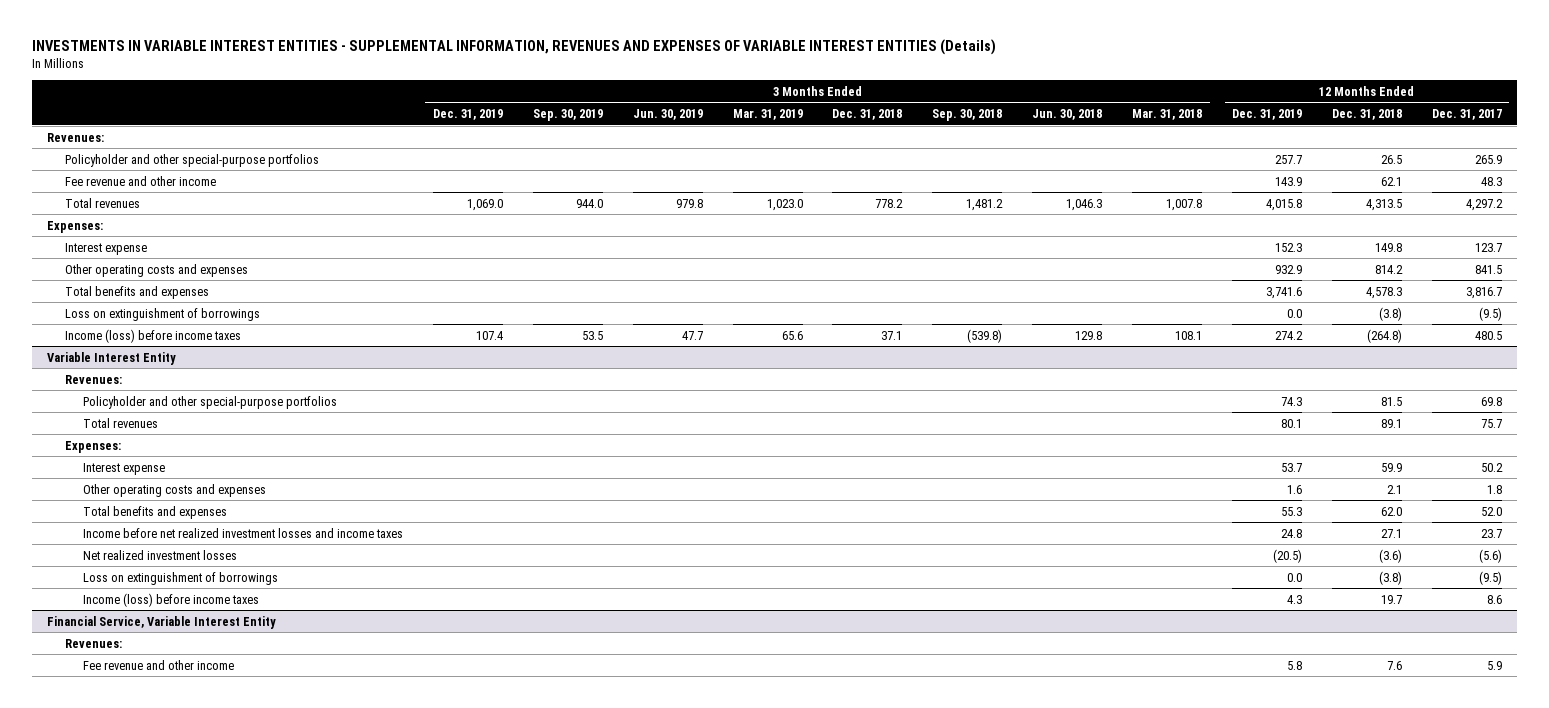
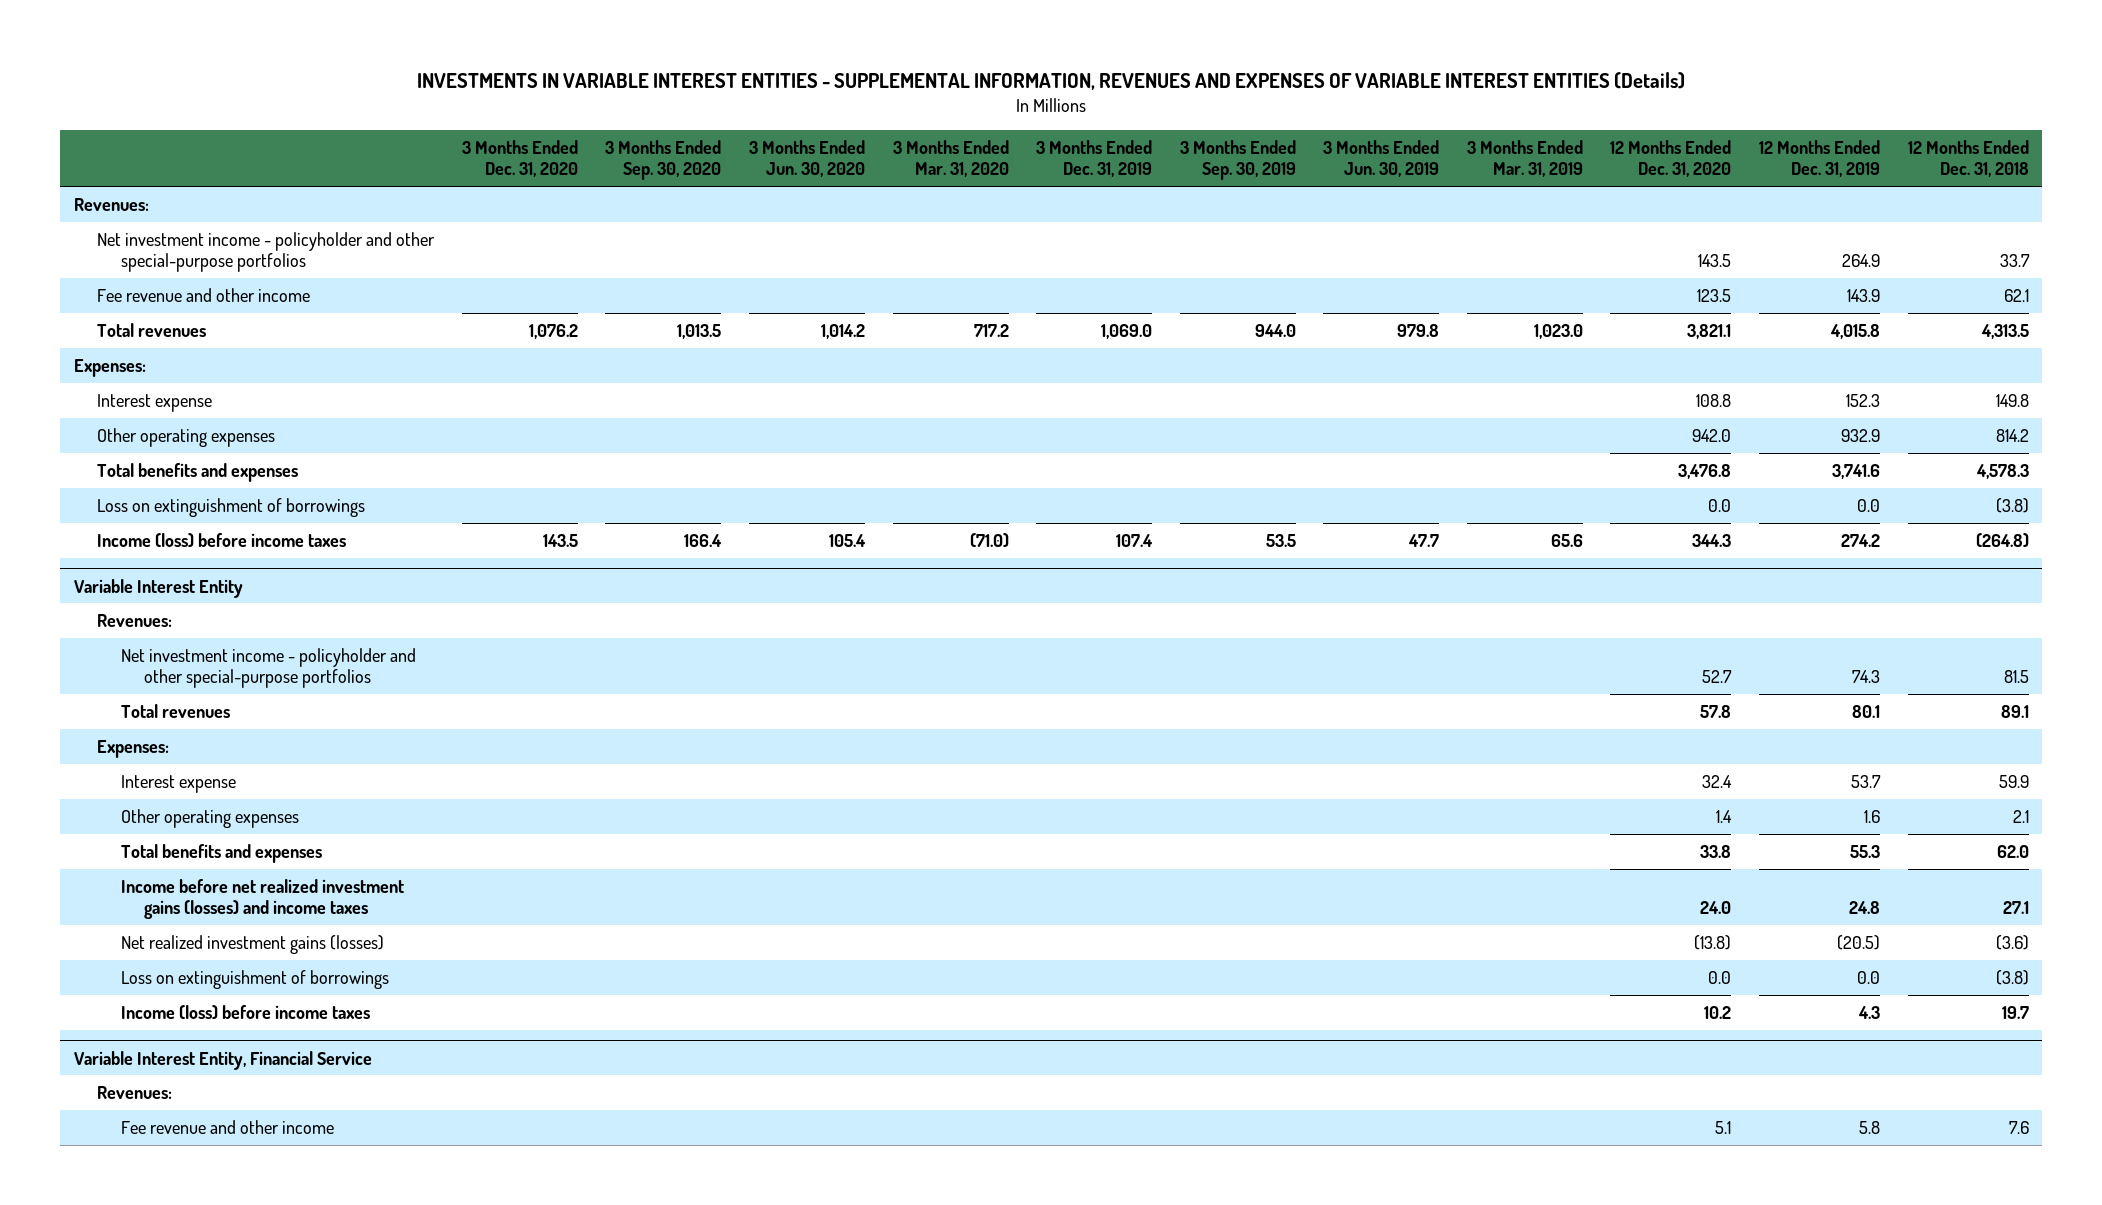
[832,109,903,121] Dec. 31, 2018 -> none
[932,109,1003,122] Sep. 30, 2018 -> none
[1032,109,1103,121] Jun. 30, 2018 -> none
[1132,109,1203,121] Mar. 31, 2018 -> none
[1431,109,1502,121] Dec. 31, 2017 -> none
none -> [461,139,578,178] 3 Months Ended Dec. 31, 2020
none -> [605,139,722,181] 3 Months Ended Sep. 30, 2020
none -> [748,139,865,178] 3 Months Ended Jun. 30, 2020
none -> [892,139,1009,178] 3 Months Ended Mar. 31, 2020
none -> [1610,139,1732,178] 12 Months Ended Dec. 31, 2020
[64,153,319,167] Policyholder and other special-purpose portfolios -> [97,231,436,273] Net investment income - policyholder and other special-purpose portfolios
[1275,154,1303,164] 257.7 -> [1841,254,1880,268] 264.9
[1381,154,1403,164] 26.5 -> [1999,254,2030,268] 33.7
[64,263,248,277] Other operating costs and expenses -> [97,427,276,447] Other operating expenses
[82,395,337,409] Policyholder and other special-purpose portfolios -> [120,647,416,689] Net investment income - policyholder and other special-purpose portfolios
[82,483,266,497] Other operating costs and expenses -> [120,808,299,828] Other operating expenses
[82,527,403,538] Income before net realized investment losses and income taxes -> [120,878,404,920] Income before net realized investment gains (losses) and income taxes
[82,549,237,560] Net realized investment losses -> [120,934,384,954] Net realized investment gains (losses)
[46,615,276,629] Financial Service, Variable Interest Entity -> [73,1050,372,1070] Variable Interest Entity, Financial Service

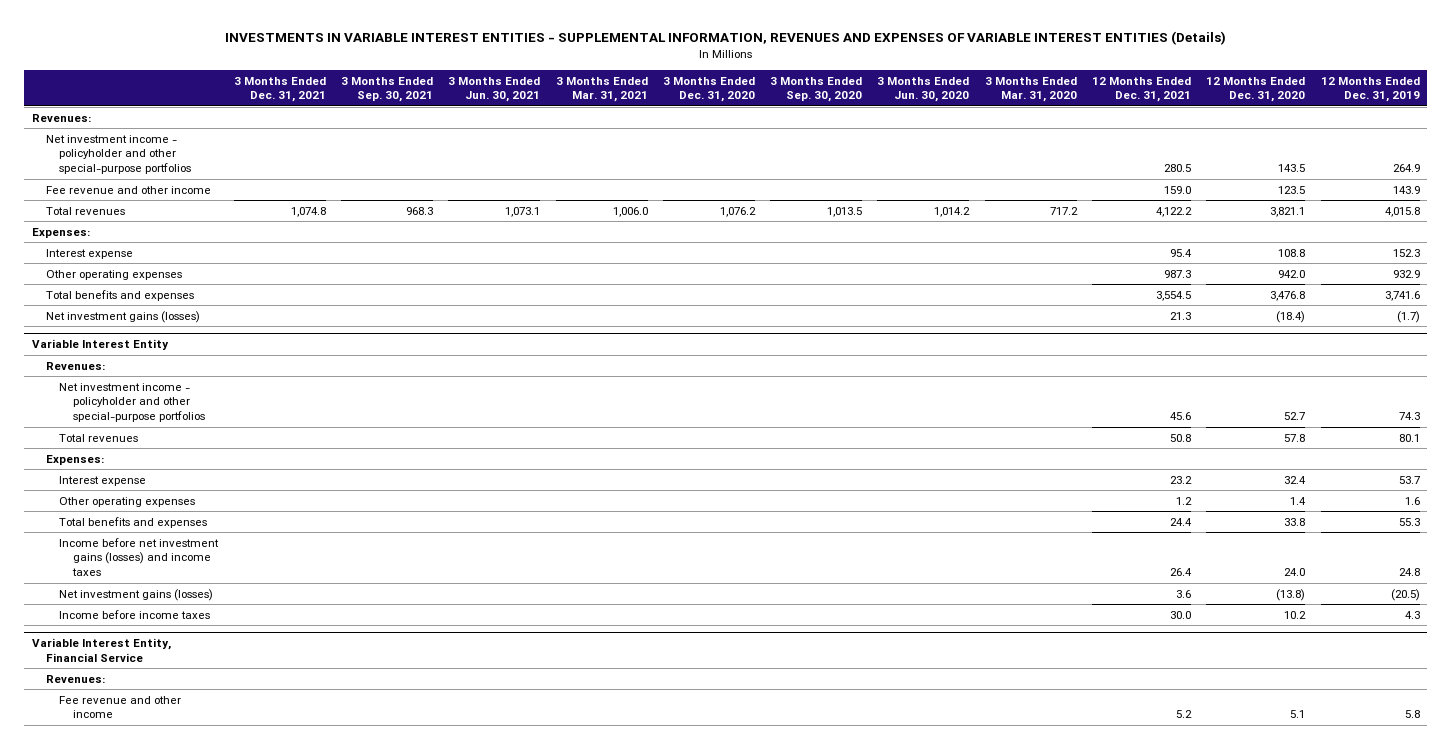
[1036,139,1153,178] 3 Months Ended Dec. 31, 2019 -> none
[1179,139,1296,181] 3 Months Ended Sep. 30, 2019 -> none
[1323,139,1440,178] 3 Months Ended Jun. 30, 2019 -> none
[1466,139,1583,178] 3 Months Ended Mar. 31, 2019 -> none
[1907,139,2029,178] 12 Months Ended Dec. 31, 2018 -> none
none -> [233,76,326,103] 3 Months Ended Dec. 31, 2021
none -> [340,76,433,103] 3 Months Ended Sep. 30, 2021
none -> [448,76,541,103] 3 Months Ended Jun. 30, 2021
none -> [555,76,648,103] 3 Months Ended Mar. 31, 2021
none -> [1092,76,1192,103] 12 Months Ended Dec. 31, 2021
[97,497,366,517] Loss on extinguishment of borrowings -> none
[97,532,347,548] Income (loss) before income taxes -> none
none -> [45,310,200,323] Net investment gains (losses)
[120,969,389,989] Loss on extinguishment of borrowings -> none
[120,878,404,920] Income before net realized investment gains (losses) and income taxes -> [59,537,220,577] Income before net investment gains (losses) and income taxes
[120,934,384,954] Net realized investment gains (losses) -> [59,588,214,601] Net investment gains (losses)
[120,1004,370,1020] Income (loss) before income taxes -> [59,609,211,619] Income before income taxes

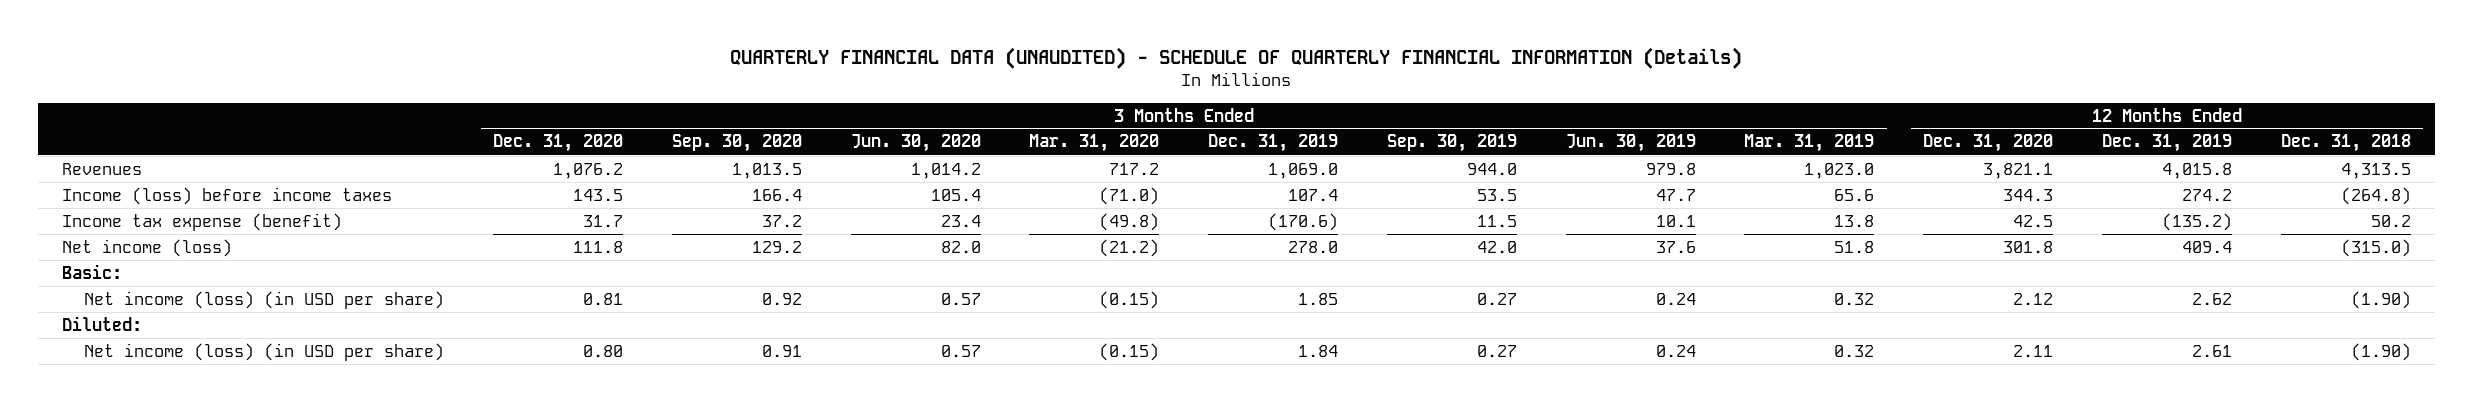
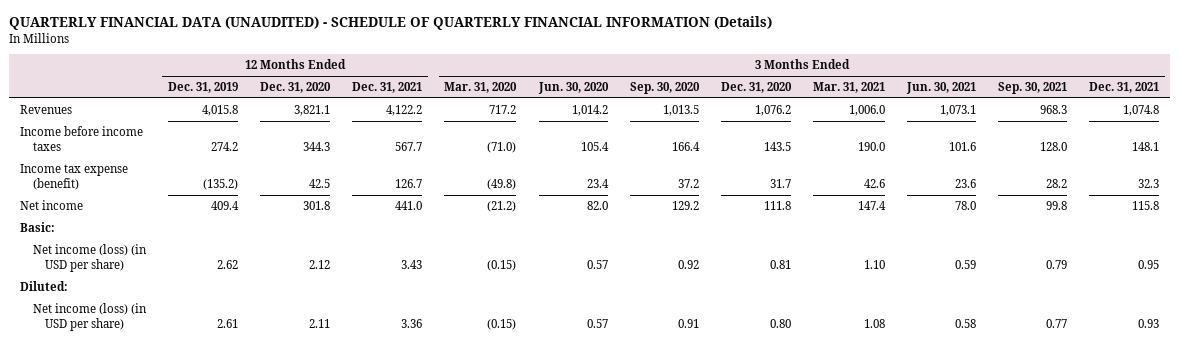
[1208,134,1339,153] Dec. 31, 2019 -> none
[1386,134,1517,153] Sep. 30, 2019 -> none
[1565,134,1696,153] Jun. 30, 2019 -> none
[1744,134,1875,153] Mar. 31, 2019 -> none
[2280,134,2411,153] Dec. 31, 2018 -> none
none -> [352,82,423,94] Dec. 31, 2021
none -> [812,82,885,94] Mar. 31, 2021
none -> [906,82,977,95] Jun. 30, 2021
none -> [998,82,1068,95] Sep. 30, 2021
none -> [1089,82,1160,94] Dec. 31, 2021
[62,186,393,205] Income (loss) before income taxes -> [20,126,144,151] Income before income taxes
[62,238,233,257] Net income (loss) -> [20,200,84,211] Net income

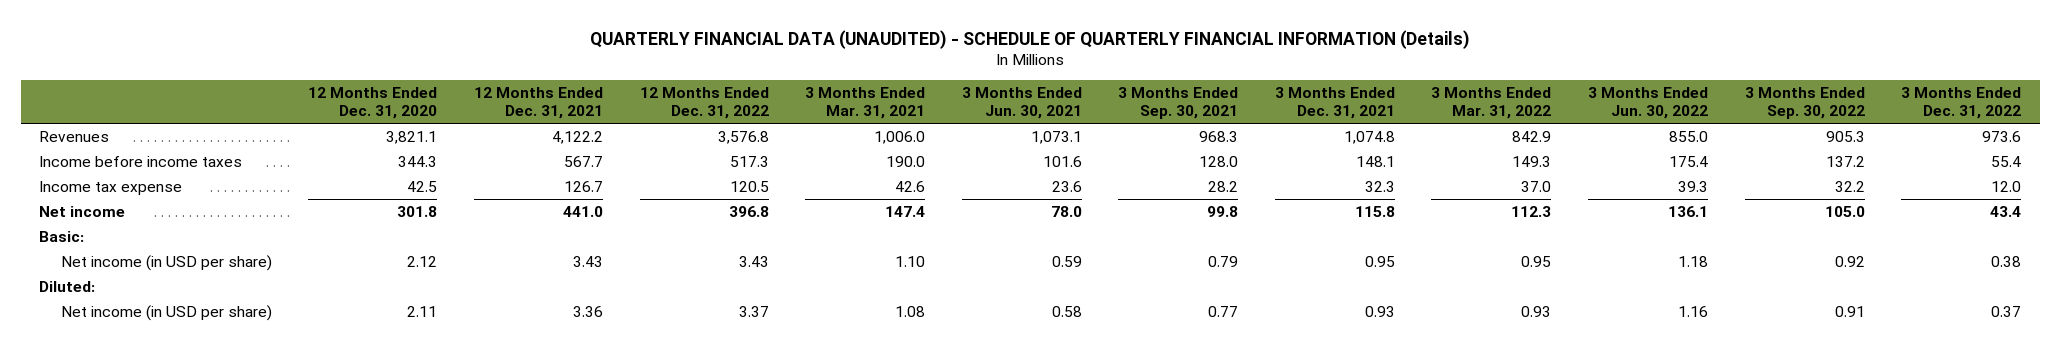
[168,82,239,94] Dec. 31, 2019 -> none
[444,82,518,94] Mar. 31, 2020 -> none
[537,82,609,95] Jun. 30, 2020 -> none
[629,82,700,95] Sep. 30, 2020 -> none
[720,82,792,94] Dec. 31, 2020 -> none
none -> [639,87,769,120] 12 Months Ended Dec. 31, 2022
none -> [1431,87,1552,120] 3 Months Ended Mar. 31, 2022
none -> [1588,87,1709,120] 3 Months Ended Jun. 30, 2022
none -> [1744,87,1865,120] 3 Months Ended Sep. 30, 2022
none -> [1901,87,2022,120] 3 Months Ended Dec. 31, 2022
[20,164,129,190] Income tax expense (benefit) -> [39,180,183,195] Income tax expense
[32,244,147,272] Net income (loss) (in USD per share) -> [60,254,272,271] Net income (in USD per share)
[32,303,147,331] Net income (loss) (in USD per share) -> [60,304,272,321] Net income (in USD per share)

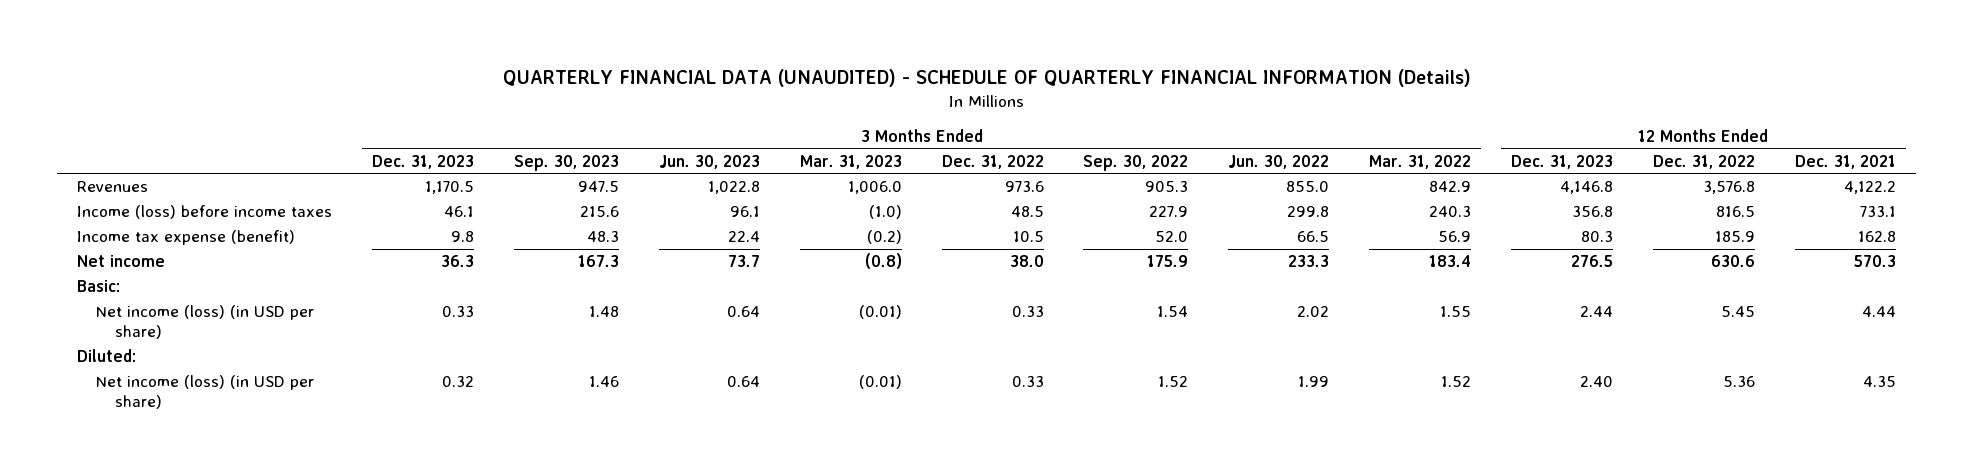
[308,87,438,120] 12 Months Ended Dec. 31, 2020 -> none
[805,87,926,120] 3 Months Ended Mar. 31, 2021 -> none
[961,87,1082,120] 3 Months Ended Jun. 30, 2021 -> none
[1118,87,1239,120] 3 Months Ended Sep. 30, 2021 -> none
[1274,87,1395,120] 3 Months Ended Dec. 31, 2021 -> none
none -> [372,154,475,169] Dec. 31, 2023
none -> [514,154,620,171] Sep. 30, 2023
none -> [658,154,760,169] Jun. 30, 2023
none -> [799,154,902,169] Mar. 31, 2023
none -> [1511,154,1614,169] Dec. 31, 2023
[39,155,243,167] Income before income taxes -> [77,205,333,220] Income (loss) before income taxes
[563,155,603,167] 567.7 -> [1859,206,1896,218] 733.1
[729,155,769,167] 517.3 -> [1715,206,1755,218] 816.5
[1512,155,1552,167] 149.3 -> [1429,206,1472,218] 240.3
[1669,155,1709,167] 175.4 -> [1287,206,1330,218] 299.8
[1825,155,1865,167] 137.2 -> [1149,206,1189,218] 227.9
[1991,155,2022,167] 55.4 -> [1010,206,1044,218] 48.5
[39,180,183,195] Income tax expense -> [77,230,296,246] Income tax expense (benefit)
[563,180,603,192] 126.7 -> [1857,231,1896,243] 162.8
[729,180,769,192] 120.5 -> [1714,231,1755,243] 185.9
[1521,180,1552,192] 37.0 -> [1438,231,1472,243] 56.9
[1678,180,1709,192] 39.3 -> [1297,231,1330,243] 66.5
[1834,180,1865,192] 32.2 -> [1155,231,1189,243] 52.0
[1991,180,2022,192] 12.0 -> [1012,231,1044,243] 10.5
[562,205,603,217] 441.0 -> [1853,255,1896,268] 570.3
[728,205,769,217] 396.8 -> [1710,255,1755,268] 630.6
[1511,205,1552,217] 112.3 -> [1429,255,1472,268] 183.4
[1668,205,1709,217] 136.1 -> [1288,255,1330,268] 233.3
[1824,205,1865,217] 105.0 -> [1147,255,1189,268] 175.9
[1990,205,2022,217] 43.4 -> [1009,255,1044,268] 38.0
[60,254,272,271] Net income (in USD per share) -> [96,305,315,340] Net income (loss) (in USD per share)
[572,255,603,267] 3.43 -> [1861,306,1896,318] 4.44
[738,255,769,267] 3.43 -> [1720,306,1755,318] 5.45
[1521,255,1552,267] 0.95 -> [1440,306,1472,318] 1.55
[1678,255,1709,267] 1.18 -> [1297,306,1330,318] 2.02
[1834,255,1865,267] 0.92 -> [1157,306,1189,318] 1.54
[1991,255,2022,267] 0.38 -> [1011,306,1044,318] 0.33
[60,304,272,321] Net income (in USD per share) -> [96,375,315,410] Net income (loss) (in USD per share)
[572,305,603,317] 3.36 -> [1862,376,1896,388] 4.35
[738,305,769,317] 3.37 -> [1722,376,1755,388] 5.36
[1521,305,1552,317] 0.93 -> [1441,376,1472,388] 1.52
[1678,305,1709,317] 1.16 -> [1298,376,1330,388] 1.99
[1834,305,1865,317] 0.91 -> [1158,376,1189,388] 1.52
[1991,305,2022,317] 0.37 -> [1011,376,1044,388] 0.33

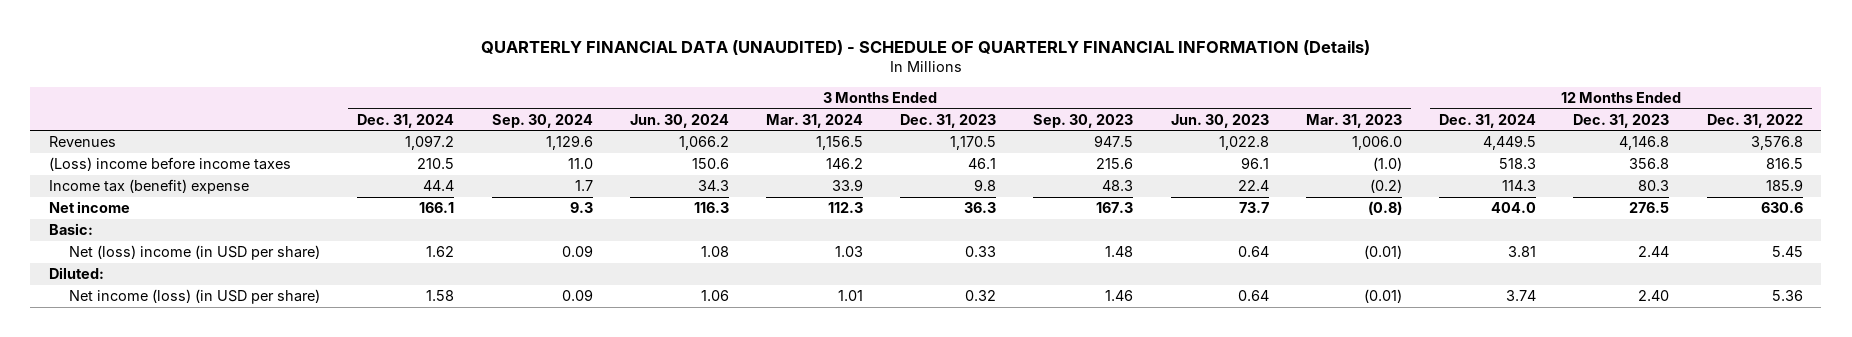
[941,154,1044,169] Dec. 31, 2022 -> none
[1083,154,1189,171] Sep. 30, 2022 -> none
[1228,154,1330,169] Jun. 30, 2022 -> none
[1369,154,1472,169] Mar. 31, 2022 -> none
[1794,154,1896,169] Dec. 31, 2021 -> none
none -> [357,113,455,128] Dec. 31, 2024
none -> [491,113,593,128] Sep. 30, 2024
none -> [629,113,729,128] Jun. 30, 2024
none -> [766,113,864,128] Mar. 31, 2024
none -> [1439,113,1537,128] Dec. 31, 2024
[77,205,333,220] Income (loss) before income taxes -> [48,157,291,172] (Loss) income before income taxes
[77,230,296,246] Income tax expense (benefit) -> [48,179,249,195] Income tax (benefit) expense
[96,305,315,340] Net income (loss) (in USD per share) -> [69,245,321,261] Net (loss) income (in USD per share)

